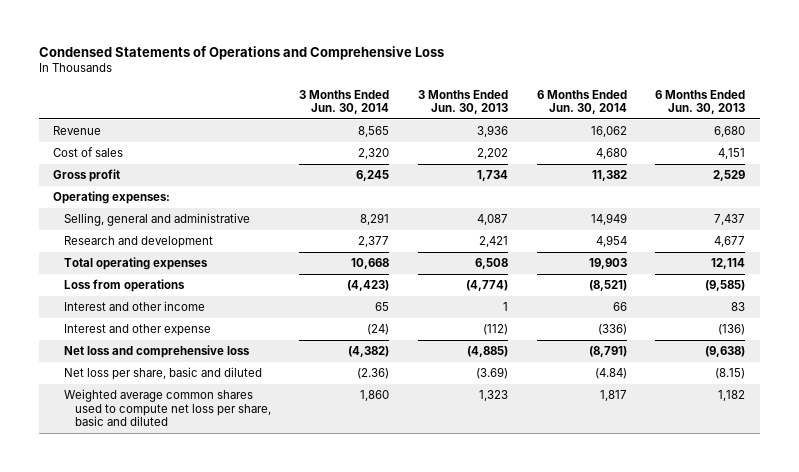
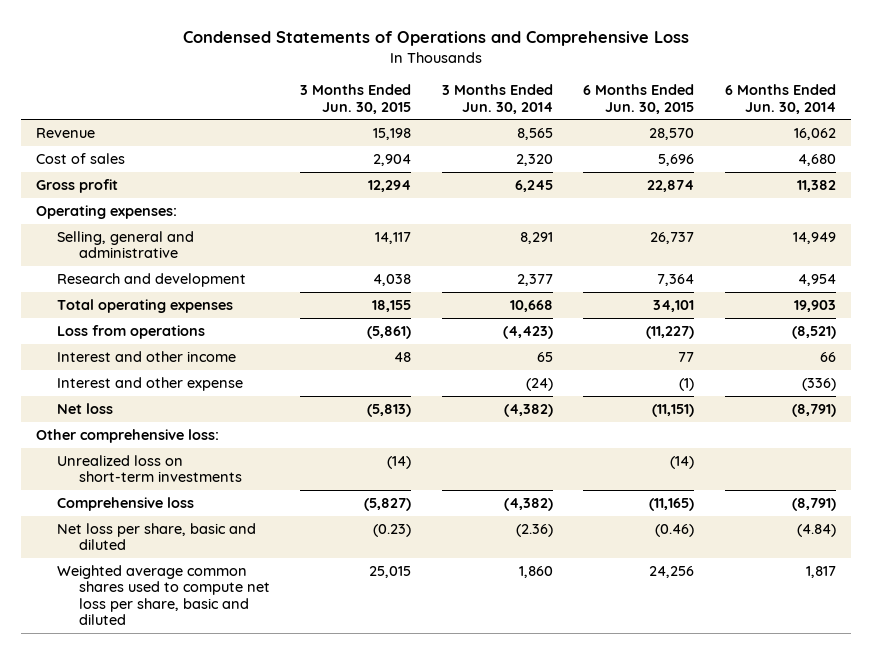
[418,89,509,115] 3 Months Ended Jun. 30, 2013 -> none
[655,89,746,115] 6 Months Ended Jun. 30, 2013 -> none
none -> [300,84,412,114] 3 Months Ended Jun. 30, 2015
none -> [583,84,695,114] 6 Months Ended Jun. 30, 2015
[63,345,250,359] Net loss and comprehensive loss -> [57,402,114,414] Net loss
none -> [36,428,220,443] Other comprehensive loss:
none -> [57,454,242,483] Unrealized loss on short-term investments
none -> [57,496,195,511] Comprehensive loss

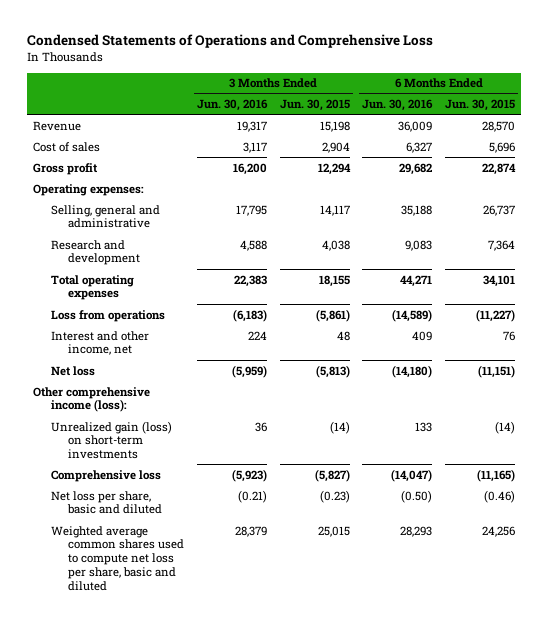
[441,84,553,114] 3 Months Ended Jun. 30, 2014 -> none
[724,84,836,114] 6 Months Ended Jun. 30, 2014 -> none
none -> [197,99,269,112] Jun. 30, 2016
none -> [362,99,434,112] Jun. 30, 2016
[57,376,244,391] Interest and other expense -> none
[57,350,237,362] Interest and other income -> [50,330,149,356] Interest and other income, net
[678,351,695,362] 77 -> [503,330,516,341] 76
[36,428,220,443] Other comprehensive loss: -> [33,386,151,413] Other comprehensive income (loss):
[57,454,242,483] Unrealized loss on short-term investments -> [50,420,172,460] Unrealized gain (loss) on short-term investments

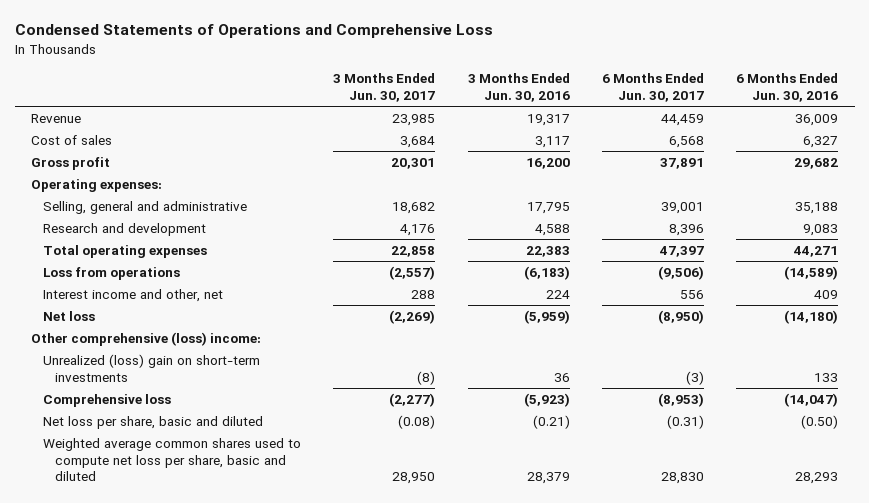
[279,99,350,112] Jun. 30, 2015 -> none
[445,99,516,112] Jun. 30, 2015 -> none
none -> [333,73,436,102] 3 Months Ended Jun. 30, 2017
none -> [602,73,705,102] 6 Months Ended Jun. 30, 2017
[50,330,149,356] Interest and other income, net -> [42,288,223,302] Interest income and other, net
[33,386,151,413] Other comprehensive income (loss): -> [30,331,261,346] Other comprehensive (loss) income:
[50,420,172,460] Unrealized gain (loss) on short-term investments -> [42,353,260,382] Unrealized (loss) gain on short-term investments

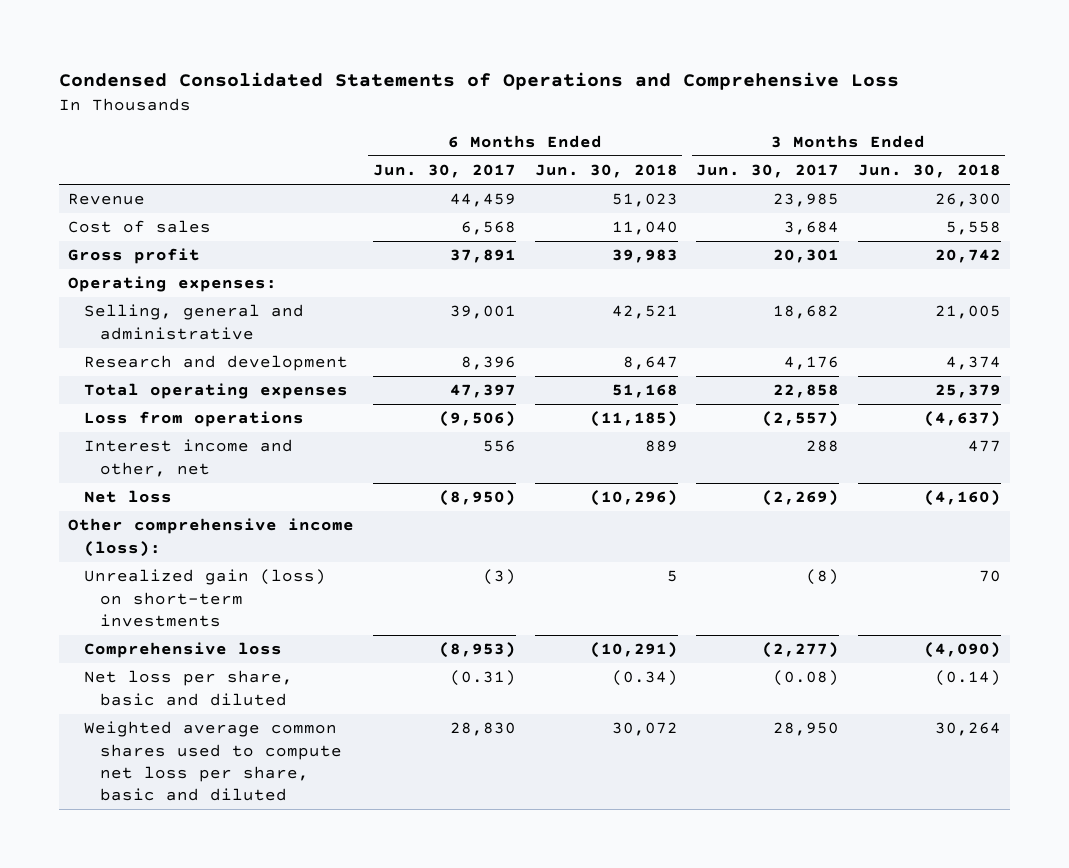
[14,24,493,39] Condensed Statements of Operations and Comprehensive Loss -> [59,72,900,91] Condensed Consolidated Statements of Operations and Comprehensive Loss
[467,73,570,102] 3 Months Ended Jun. 30, 2016 -> none
[736,73,839,102] 6 Months Ended Jun. 30, 2016 -> none
none -> [534,164,678,179] Jun. 30, 2018
none -> [857,164,1001,179] Jun. 30, 2018
[30,331,261,346] Other comprehensive (loss) income: -> [68,518,355,557] Other comprehensive income (loss):
[42,353,260,382] Unrealized (loss) gain on short-term investments -> [83,569,326,628] Unrealized gain (loss) on short-term investments

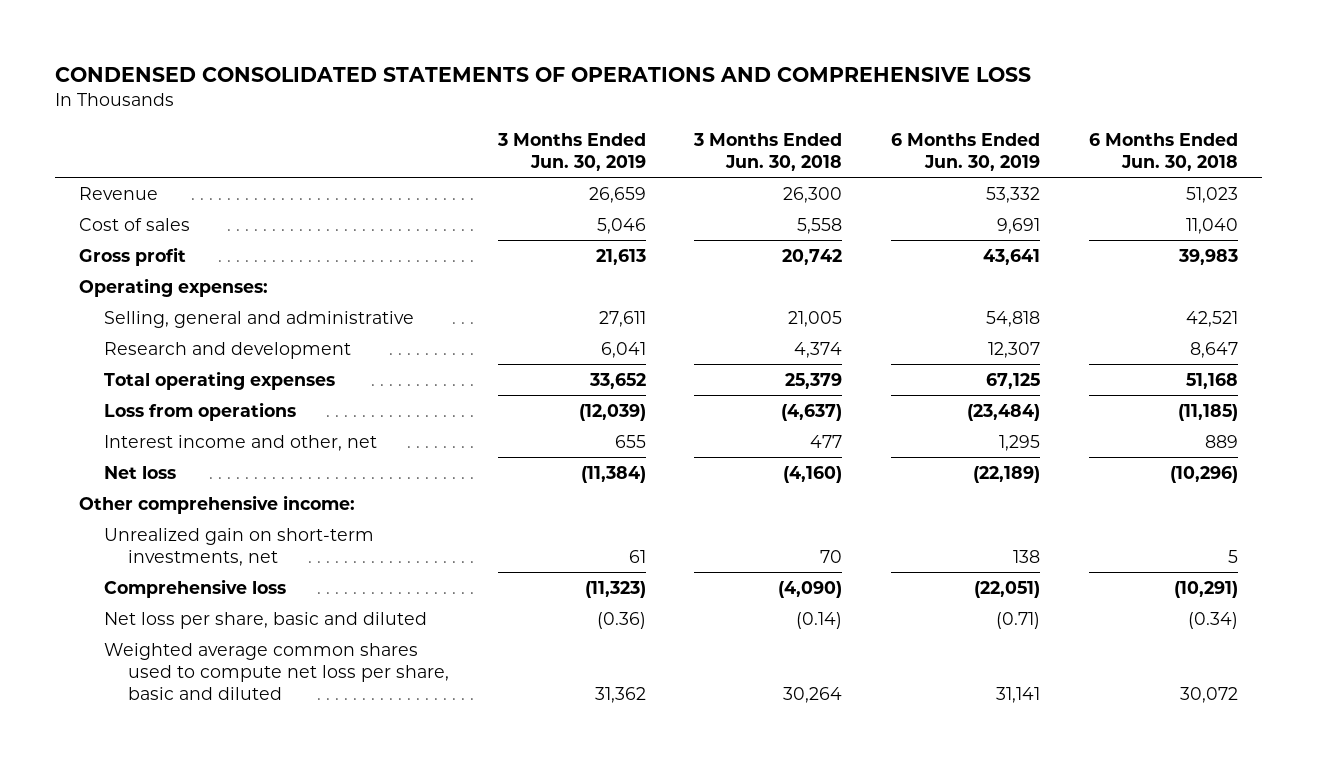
[59,72,900,91] Condensed Consolidated Statements of Operations and Comprehensive Loss -> [54,67,1031,83] CONDENSED CONSOLIDATED STATEMENTS OF OPERATIONS AND COMPREHENSIVE LOSS
[372,164,516,179] Jun. 30, 2017 -> none
[696,164,840,179] Jun. 30, 2017 -> none
none -> [496,132,646,172] 3 Months Ended Jun. 30, 2019
none -> [891,132,1041,172] 6 Months Ended Jun. 30, 2019
[68,518,355,557] Other comprehensive income (loss): -> [79,494,356,514] Other comprehensive income:
[83,569,326,628] Unrealized gain (loss) on short-term investments -> [103,527,374,566] Unrealized gain on short-term investments, net

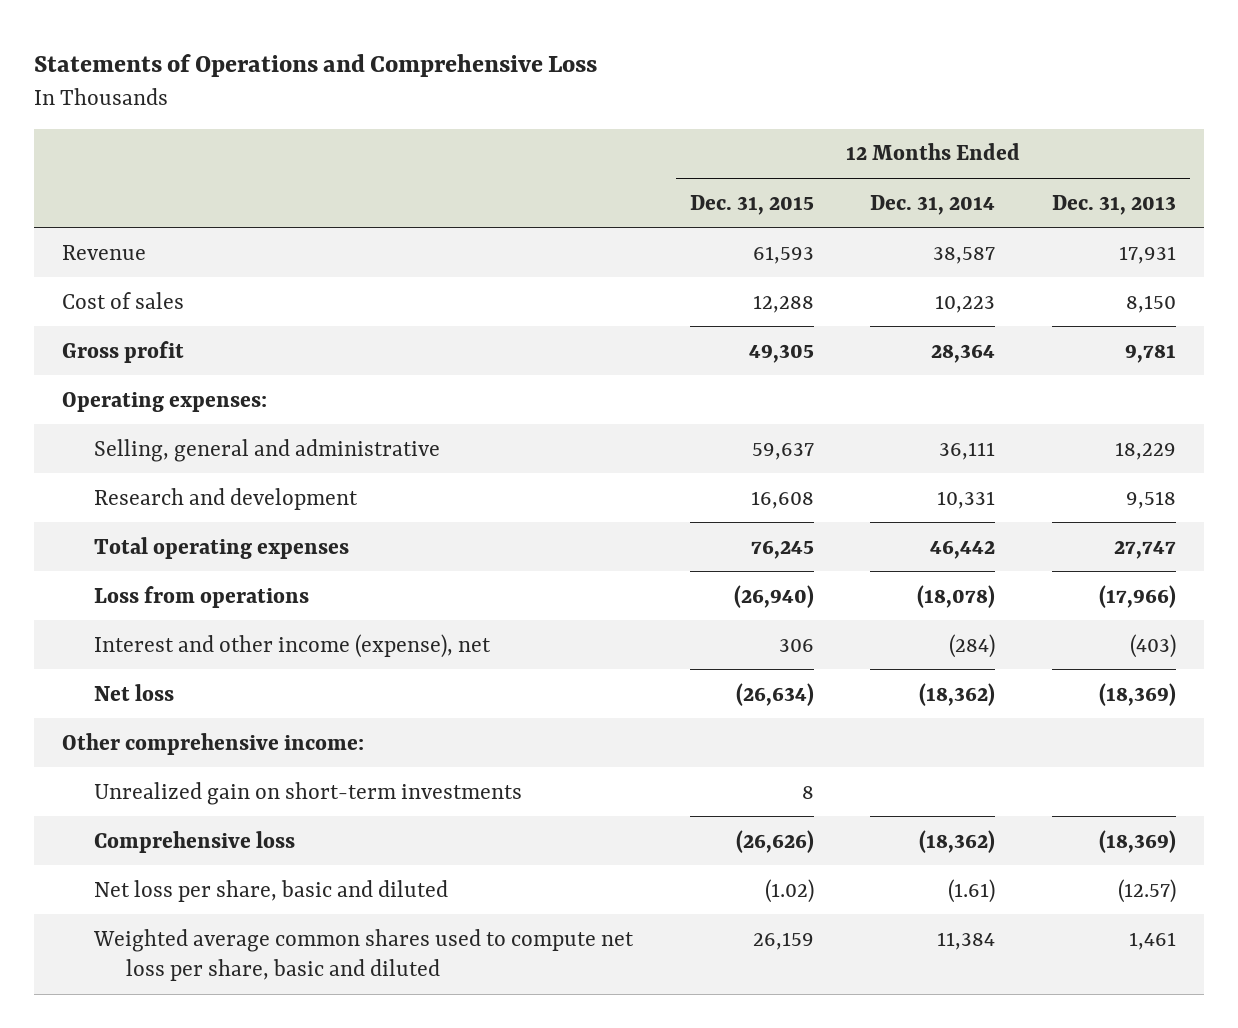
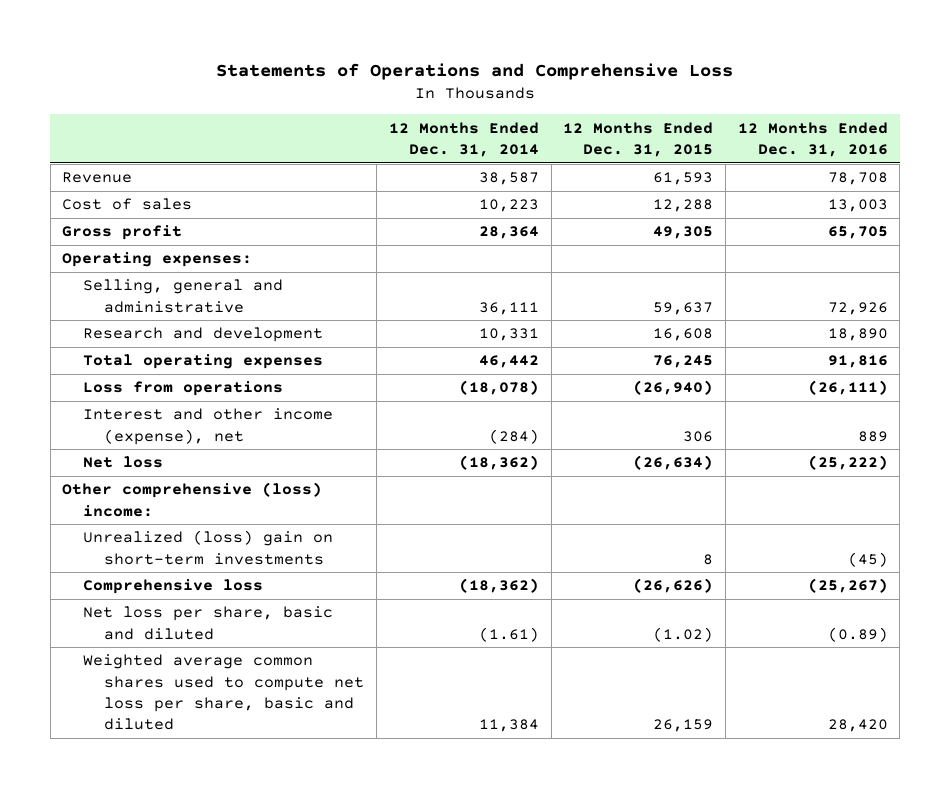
[1052,194,1177,215] Dec. 31, 2013 -> none
none -> [737,121,888,158] 12 Months Ended Dec. 31, 2016
[62,732,365,755] Other comprehensive income: -> [62,482,323,517] Other comprehensive (loss) income:
[94,781,523,805] Unrealized gain on short-term investments -> [83,530,334,565] Unrealized (loss) gain on short-term investments

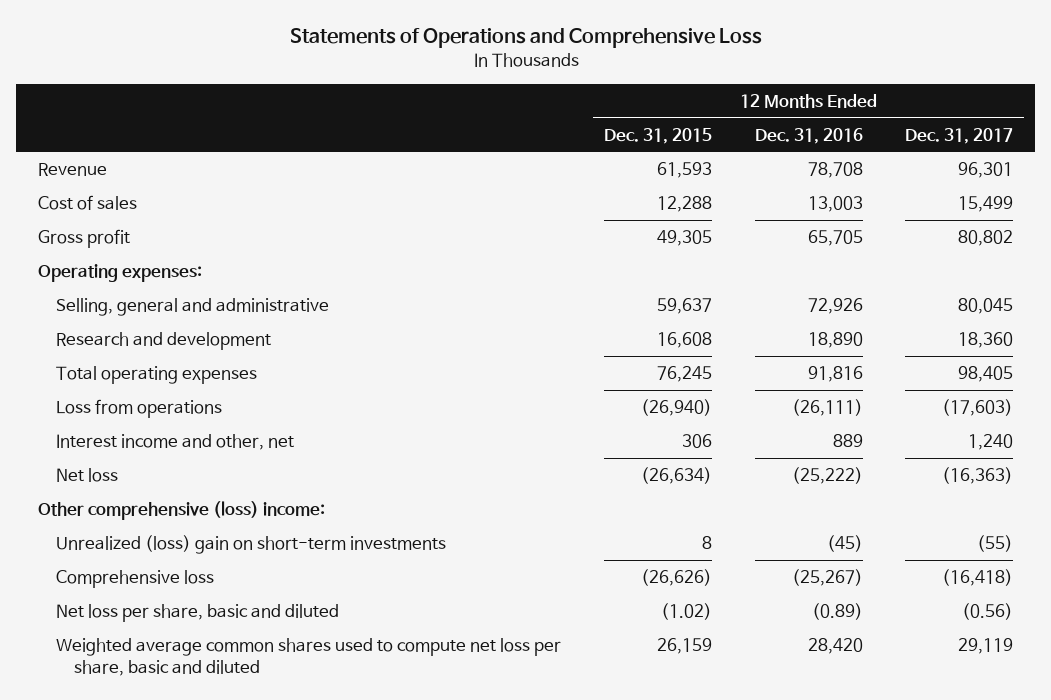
[388,121,539,158] 12 Months Ended Dec. 31, 2014 -> none
none -> [905,127,1014,144] Dec. 31, 2017
[83,408,334,445] Interest and other income (expense), net -> [56,434,295,451] Interest income and other, net

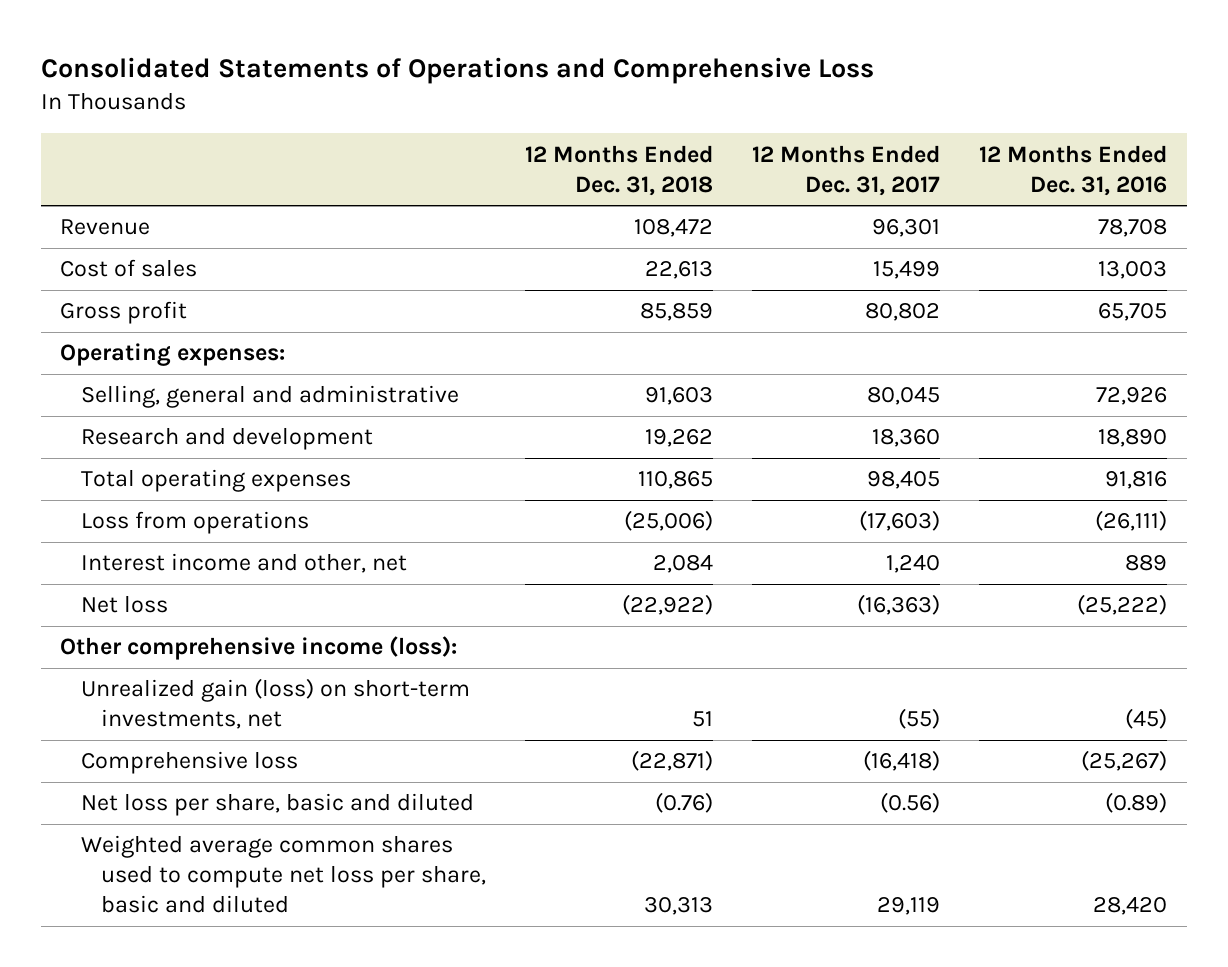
[289,28,762,49] Statements of Operations and Comprehensive Loss -> [40,57,874,85] Consolidated Statements of Operations and Comprehensive Loss
[603,127,712,144] Dec. 31, 2015 -> none
none -> [524,144,713,196] 12 Months Ended Dec. 31, 2018
[37,501,325,521] Other comprehensive (loss) income: -> [60,636,458,661] Other comprehensive income (loss):
[56,535,447,555] Unrealized (loss) gain on short-term investments -> [80,678,470,730] Unrealized gain (loss) on short-term investments, net

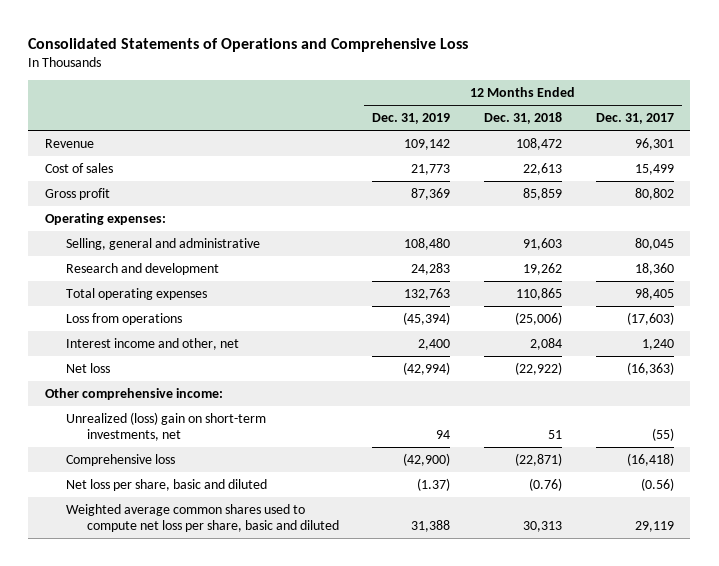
[979,144,1168,196] 12 Months Ended Dec. 31, 2016 -> none
none -> [372,112,451,124] Dec. 31, 2019
[60,636,458,661] Other comprehensive income (loss): -> [45,387,224,400] Other comprehensive income:
[80,678,470,730] Unrealized gain (loss) on short-term investments, net -> [65,411,266,441] Unrealized (loss) gain on short-term investments, net

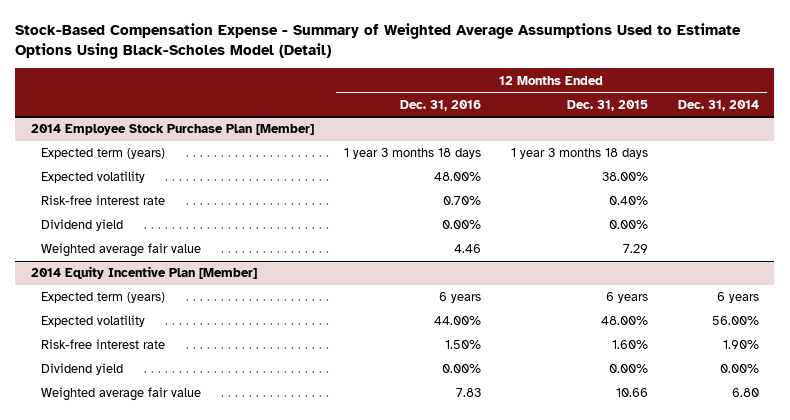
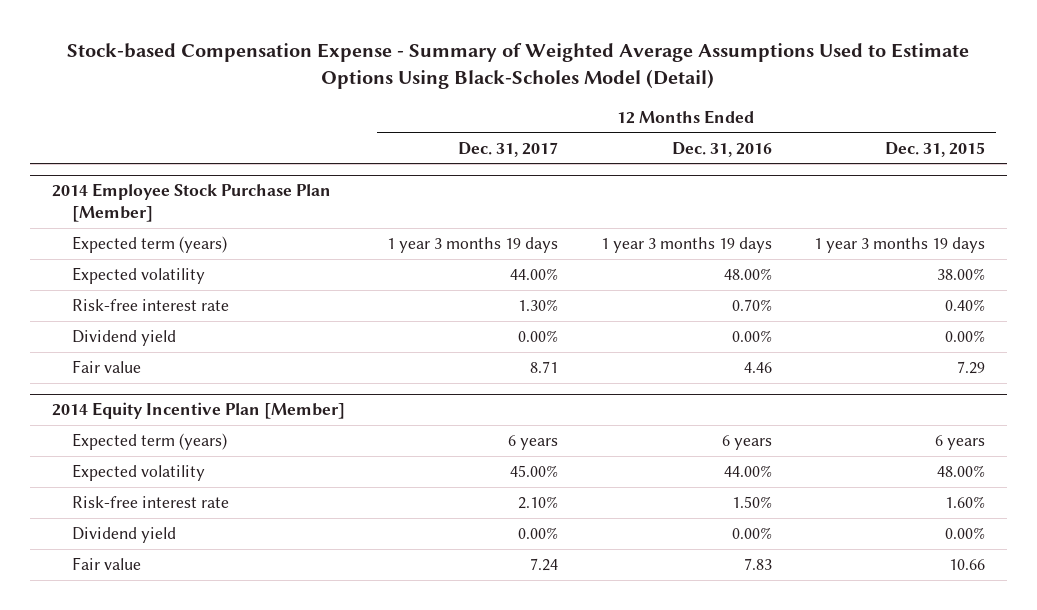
[15,23,742,60] Stock-Based Compensation Expense - Summary of Weighted Average Assumptions Used to Estimate Options Using Black-Scholes Model (Detail) -> [67,43,970,90] Stock-based Compensation Expense - Summary of Weighted Average Assumptions Used to Estimate Options Using Black-Scholes Model (Detail)
[678,99,760,111] Dec. 31, 2014 -> none
none -> [458,141,559,157] Dec. 31, 2017
[343,148,481,160] 1 year 3 months 18 days -> [600,237,772,254] 1 year 3 months 19 days
[510,148,648,160] 1 year 3 months 18 days -> [814,237,986,254] 1 year 3 months 19 days
[41,243,202,258] Weighted average fair value -> [72,360,142,374] Fair value
[41,387,202,402] Weighted average fair value -> [72,557,142,571] Fair value

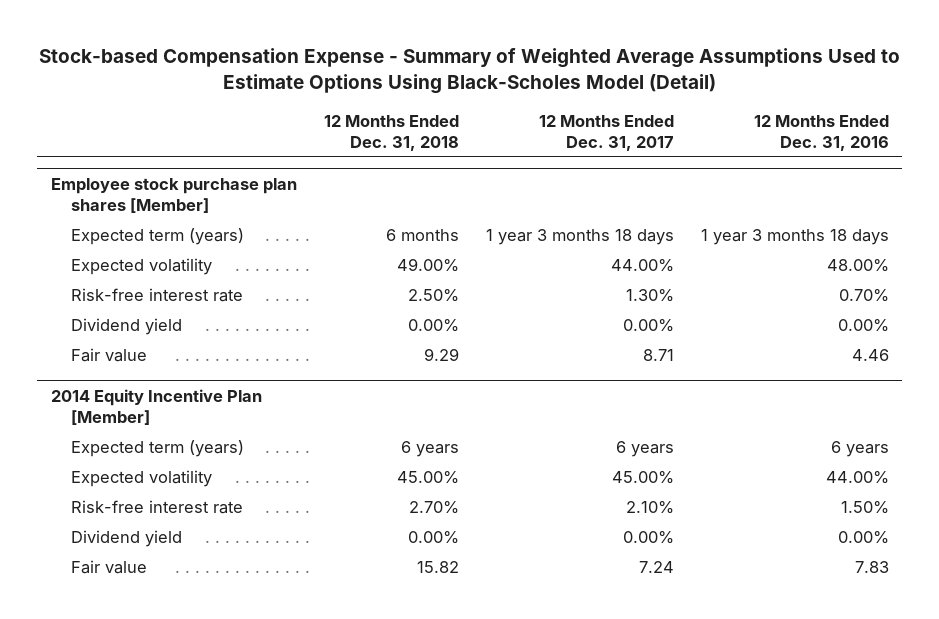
[885,141,986,157] Dec. 31, 2015 -> none
none -> [323,114,459,151] 12 Months Ended Dec. 31, 2018
[51,183,331,223] 2014 Employee Stock Purchase Plan [Member] -> [50,177,297,213] Employee stock purchase plan shares [Member]
[387,237,559,254] 1 year 3 months 19 days -> [485,229,674,246] 1 year 3 months 18 days
[600,237,772,254] 1 year 3 months 19 days -> [700,229,889,246] 1 year 3 months 18 days

